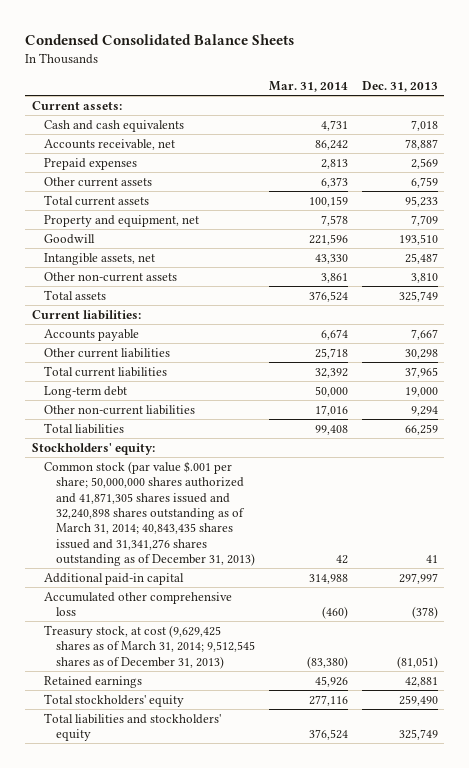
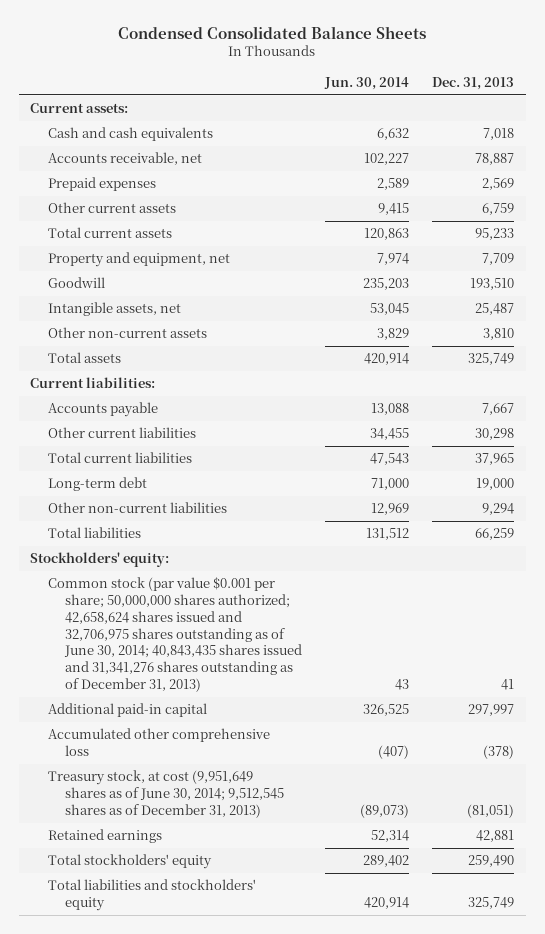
[268,81,348,93] Mar. 31, 2014 -> none
none -> [324,76,410,90] Jun. 30, 2014
[43,460,256,567] Common stock (par value $.001 per share; 50,000,000 shares authorized and 41,871,305 shares issued and 32,240,898 shares outstanding as of March 31, 2014; 40,843,435 shares issued and 31,341,276 shares outstanding as of December 31, 2013) -> [47,577,302,692] Common stock (par value $0.001 per share; 50,000,000 shares authorized; 42,658,624 shares issued and 32,706,975 shares outstanding as of June 30, 2014; 40,843,435 shares issued and 31,341,276 shares outstanding as of December 31, 2013)
[43,624,256,669] Treasury stock, at cost (9,629,425 shares as of March 31, 2014; 9,512,545 shares as of December 31, 2013) -> [47,770,284,818] Treasury stock, at cost (9,951,649 shares as of June 30, 2014; 9,512,545 shares as of December 31, 2013)

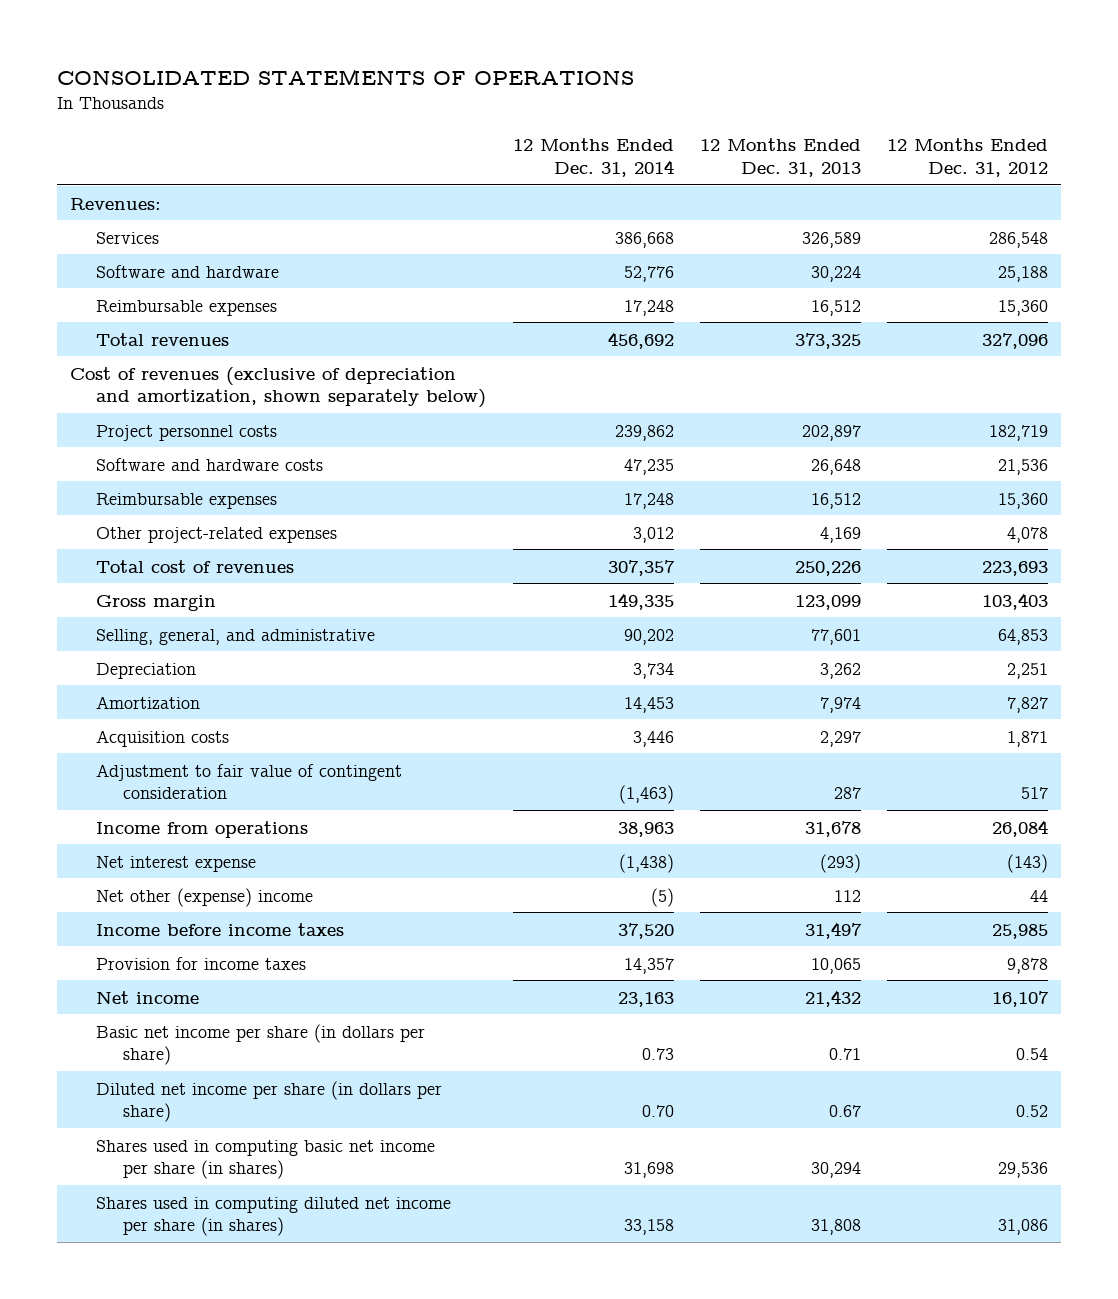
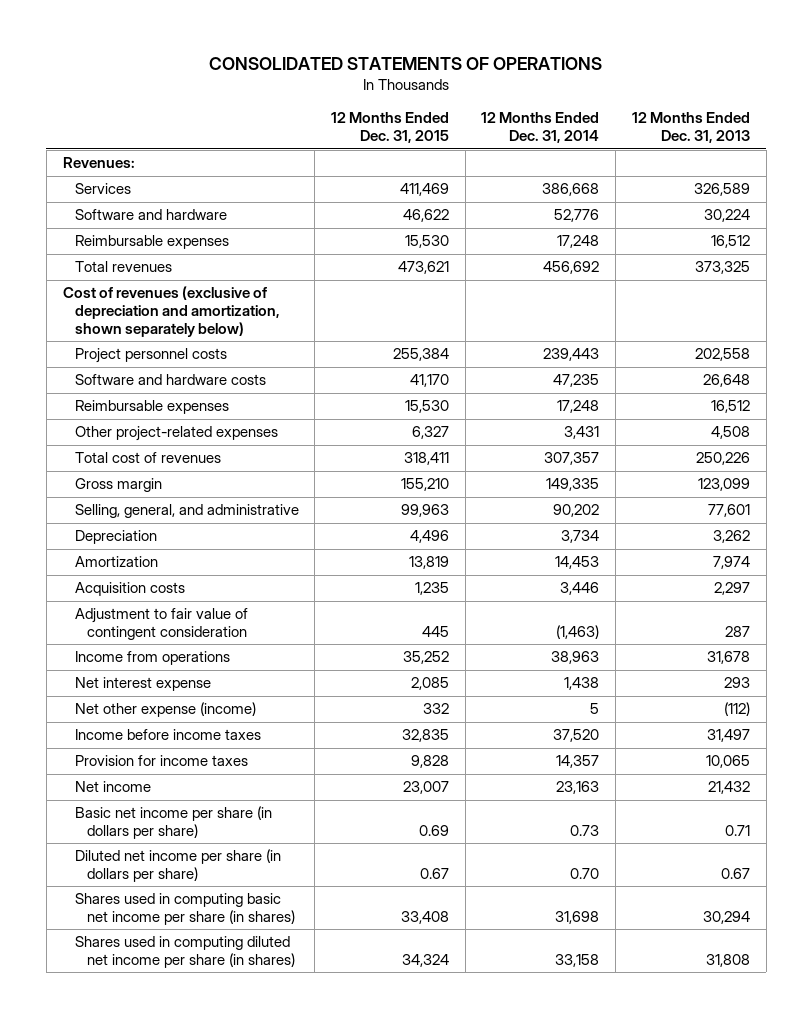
[887,138,1049,177] 12 Months Ended Dec. 31, 2012 -> none
none -> [331,112,450,144] 12 Months Ended Dec. 31, 2015
[614,424,674,441] 239,862 -> [543,348,600,362] 239,443
[801,424,861,441] 202,897 -> [694,348,750,362] 202,558
[632,526,674,543] 3,012 -> [564,426,600,440] 3,431
[819,526,861,543] 4,169 -> [710,426,750,440] 4,508
[618,853,674,873] (1,438) -> [564,677,600,691] 1,438
[819,853,861,873] (293) -> [723,677,750,689] 293
[96,887,314,907] Net other (expense) income -> [74,702,256,718] Net other expense (income)
[650,887,674,907] (5) -> [590,703,600,715] 5
[833,889,861,902] 112 -> [723,702,750,717] (112)

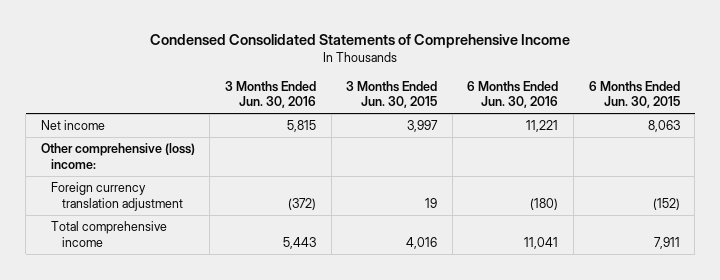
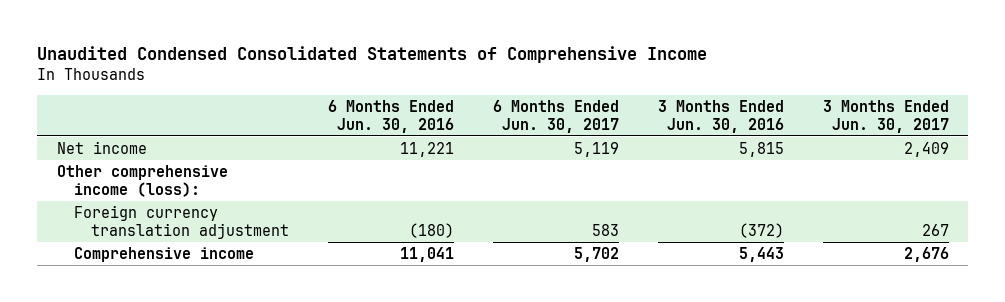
[150,34,571,49] Condensed Consolidated Statements of Comprehensive Income -> [37,46,708,64] Unaudited Condensed Consolidated Statements of Comprehensive Income
[346,80,438,108] 3 Months Ended Jun. 30, 2015 -> none
[588,80,680,108] 6 Months Ended Jun. 30, 2015 -> none
none -> [492,99,619,133] 6 Months Ended Jun. 30, 2017
none -> [822,99,949,133] 3 Months Ended Jun. 30, 2017
[40,143,195,169] Other comprehensive (loss) income: -> [56,164,228,197] Other comprehensive income (loss):
[51,221,168,247] Total comprehensive income -> [73,246,254,262] Comprehensive income

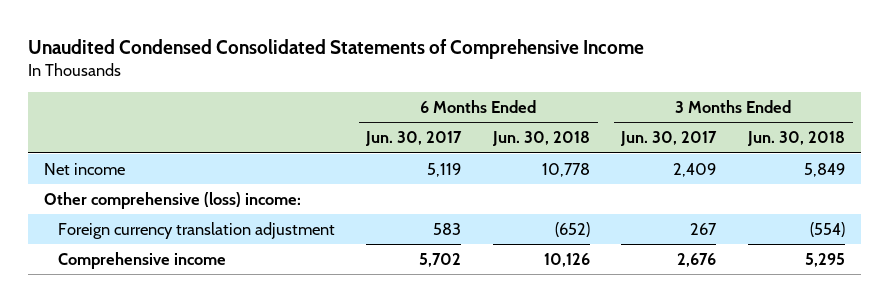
[327,99,454,133] 6 Months Ended Jun. 30, 2016 -> none
[657,99,784,133] 3 Months Ended Jun. 30, 2016 -> none
none -> [491,131,590,147] Jun. 30, 2018
none -> [746,131,845,147] Jun. 30, 2018
[56,164,228,197] Other comprehensive income (loss): -> [44,191,302,209] Other comprehensive (loss) income:

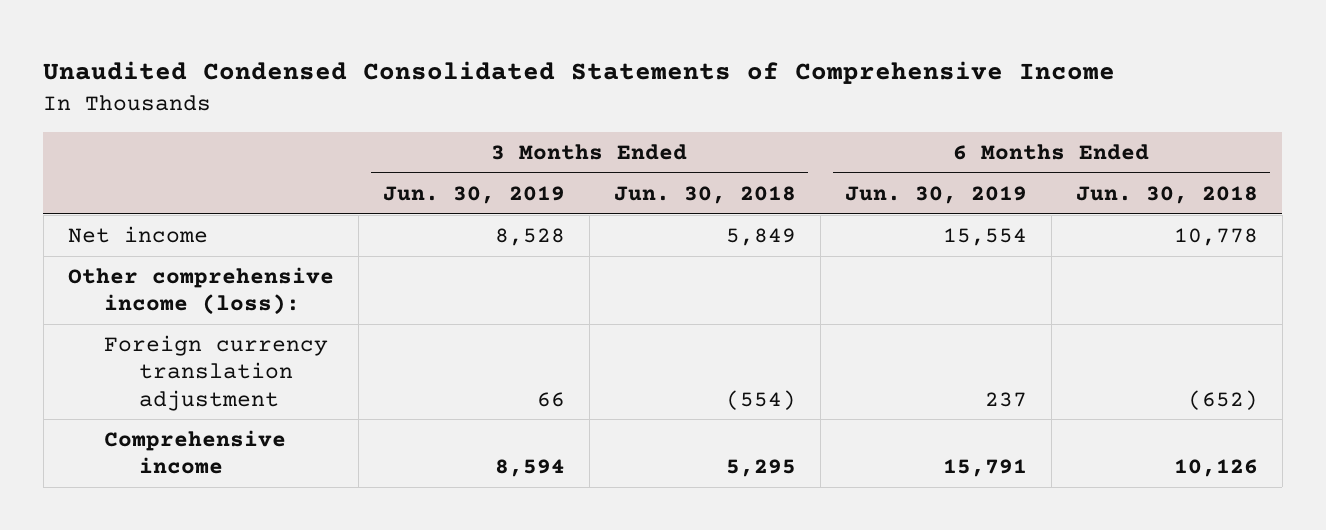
[365,131,463,147] Jun. 30, 2017 -> none
[620,131,718,147] Jun. 30, 2017 -> none
none -> [382,185,565,204] Jun. 30, 2019
none -> [844,185,1027,204] Jun. 30, 2019
[44,191,302,209] Other comprehensive (loss) income: -> [67,266,334,316] Other comprehensive income (loss):

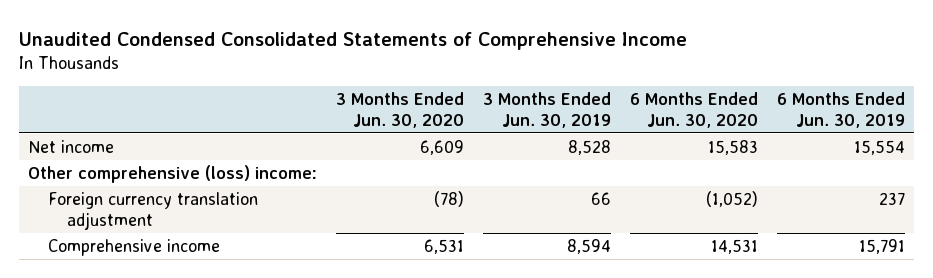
[613,185,796,204] Jun. 30, 2018 -> none
[1075,185,1258,204] Jun. 30, 2018 -> none
none -> [336,92,465,128] 3 Months Ended Jun. 30, 2020
none -> [629,92,758,128] 6 Months Ended Jun. 30, 2020
[67,266,334,316] Other comprehensive income (loss): -> [28,164,318,183] Other comprehensive (loss) income:

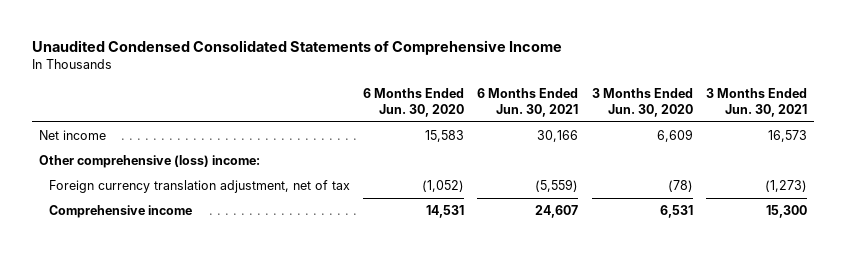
[483,92,612,128] 3 Months Ended Jun. 30, 2019 -> none
[776,92,905,128] 6 Months Ended Jun. 30, 2019 -> none
none -> [477,88,579,117] 6 Months Ended Jun. 30, 2021
none -> [705,88,807,117] 3 Months Ended Jun. 30, 2021
[47,191,258,230] Foreign currency translation adjustment -> [48,180,350,194] Foreign currency translation adjustment, net of tax

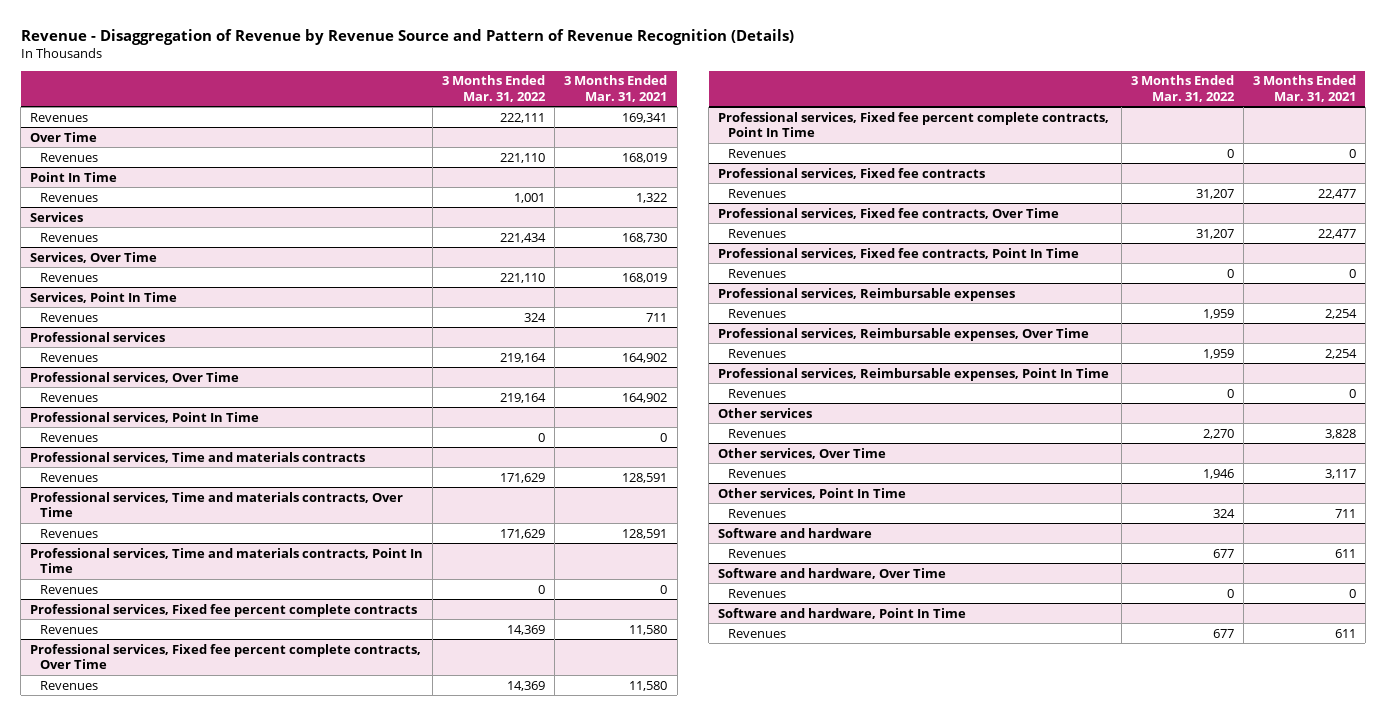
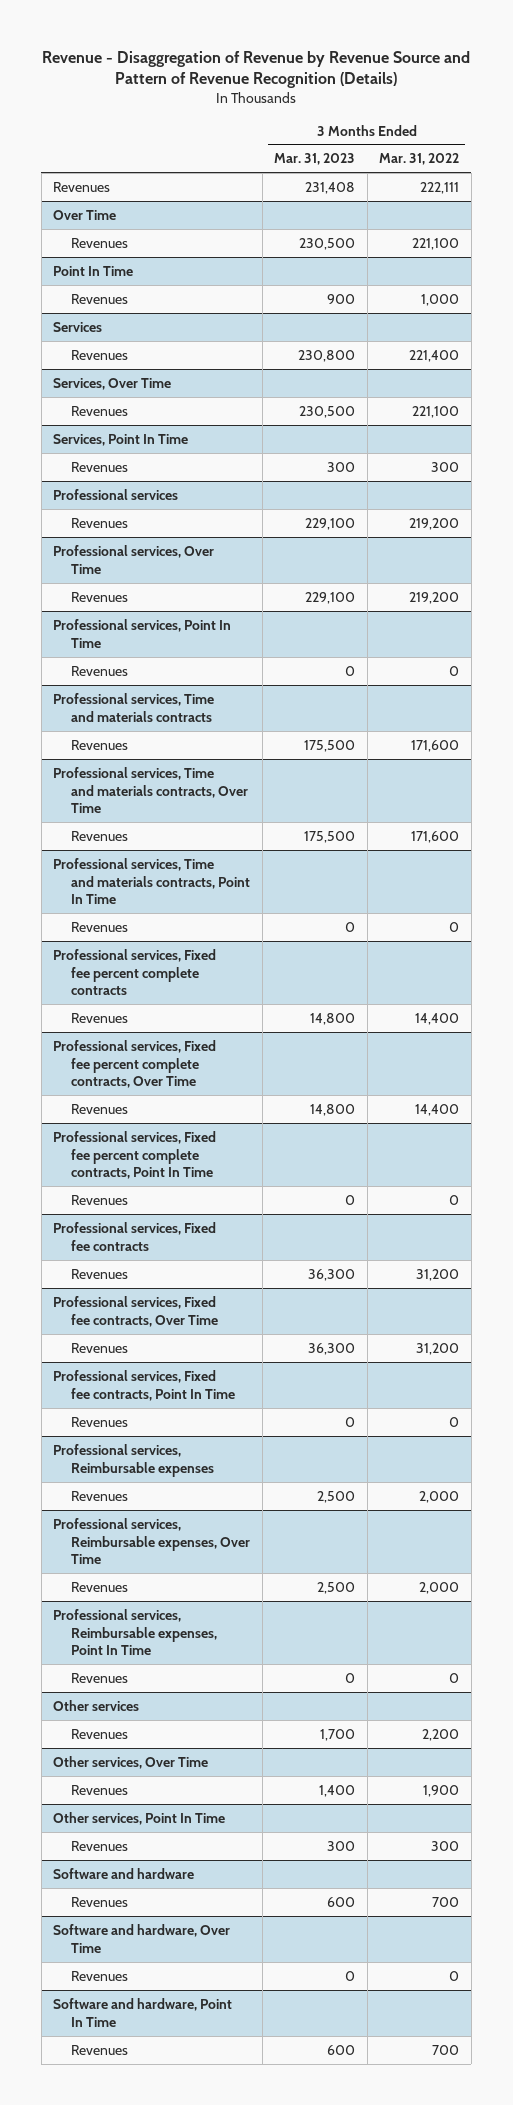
[564,75,668,102] 3 Months Ended Mar. 31, 2021 -> none
none -> [274,153,356,166] Mar. 31, 2023
[500,152,546,163] 221,110 -> [412,237,460,250] 221,100
[514,192,546,203] 1,001 -> [421,293,460,306] 1,000
[500,232,547,243] 221,434 -> [409,349,460,362] 221,400
[500,272,546,283] 221,110 -> [412,405,460,418] 221,100
[524,312,547,322] 324 -> [431,461,460,472] 300
[500,352,547,363] 219,164 -> [409,517,460,530] 219,200
[500,392,547,403] 219,164 -> [409,591,460,604] 219,200
[500,472,546,483] 171,629 -> [411,739,460,752] 171,600
[500,528,546,539] 171,629 -> [411,830,460,843] 171,600
[507,624,546,635] 14,369 -> [415,1012,460,1025] 14,400
[507,680,546,691] 14,369 -> [415,1103,460,1116] 14,400
[1195,188,1234,199] 31,207 -> [416,1268,460,1281] 31,200
[1195,228,1234,239] 31,207 -> [416,1342,460,1355] 31,200
[1202,308,1234,319] 1,959 -> [419,1490,460,1503] 2,000
[1202,348,1234,359] 1,959 -> [419,1581,460,1594] 2,000
[1202,428,1234,439] 2,270 -> [422,1728,460,1741] 2,200
[1202,468,1234,479] 1,946 -> [423,1784,460,1797] 1,900
[1212,508,1235,518] 324 -> [431,1840,460,1851] 300
[1212,548,1234,558] 677 -> [432,1896,460,1907] 700
[1212,628,1234,638] 677 -> [432,2044,460,2055] 700

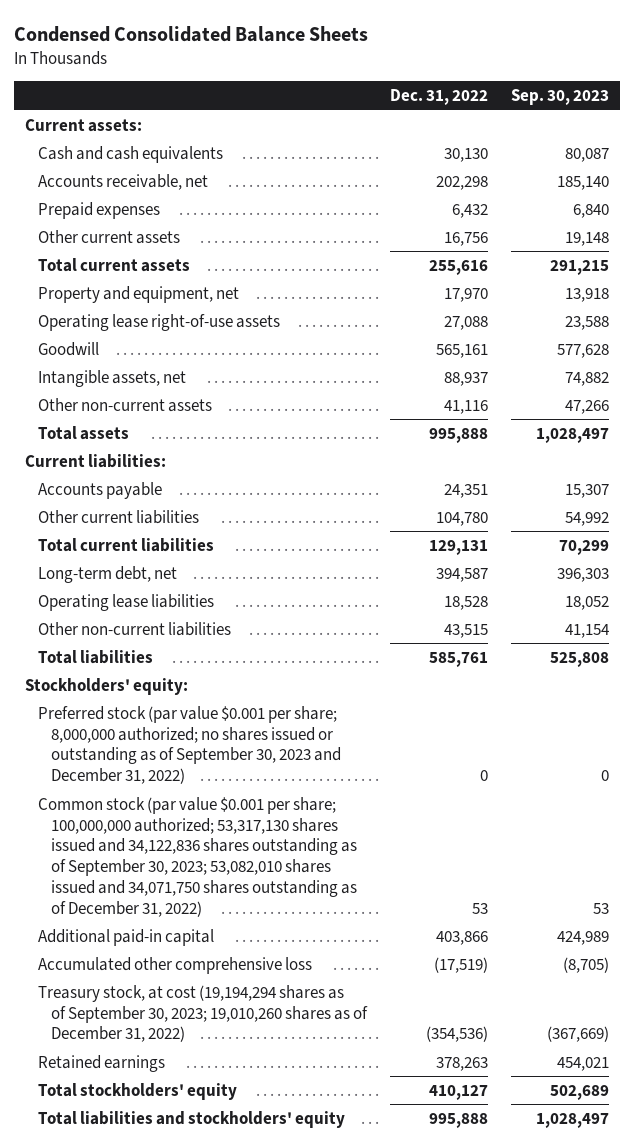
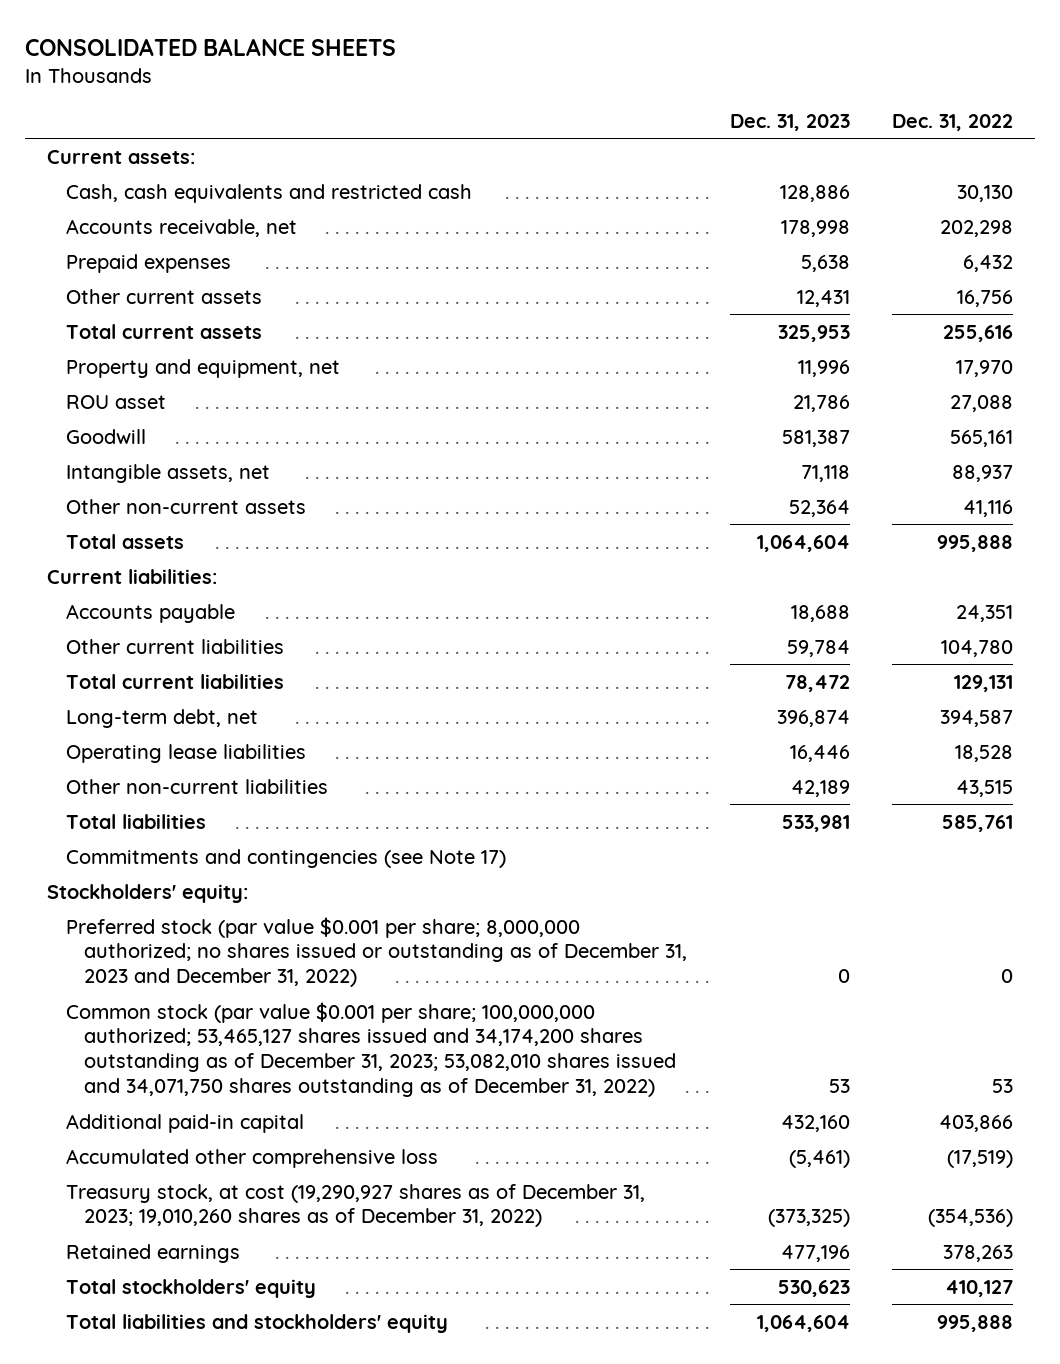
[13,25,368,42] Condensed Consolidated Balance Sheets -> [25,38,397,57] CONSOLIDATED BALANCE SHEETS
[510,88,609,105] Sep. 30, 2023 -> none
none -> [729,113,850,131] Dec. 31, 2023
[38,145,224,163] Cash and cash equivalents -> [65,183,472,203] Cash, cash equivalents and restricted cash
[38,313,281,331] Operating lease right-of-use assets -> [65,394,166,409] ROU asset
none -> [65,848,506,868] Commitments and contingencies (see Note 17)
[38,705,342,785] Preferred stock (par value $0.001 per share; 8,000,000 authorized; no shares issued or outstanding as of September 30, 2023 and December 31, 2022) -> [65,916,688,988] Preferred stock (par value $0.001 per share; 8,000,000 authorized; no shares issued or outstanding as of December 31, 2023 and December 31, 2022)
[38,796,358,917] Common stock (par value $0.001 per share; 100,000,000 authorized; 53,317,130 shares issued and 34,122,836 shares outstanding as of September 30, 2023; 53,082,010 shares issued and 34,071,750 shares outstanding as of December 31, 2022) -> [65,1001,677,1098] Common stock (par value $0.001 per share; 100,000,000 authorized; 53,465,127 shares issued and 34,174,200 shares outstanding as of December 31, 2023; 53,082,010 shares issued and 34,071,750 shares outstanding as of December 31, 2022)
[38,984,369,1043] Treasury stock, at cost (19,194,294 shares as of September 30, 2023; 19,010,260 shares as of December 31, 2022) -> [65,1183,645,1228] Treasury stock, at cost (19,290,927 shares as of December 31, 2023; 19,010,260 shares as of December 31, 2022)

